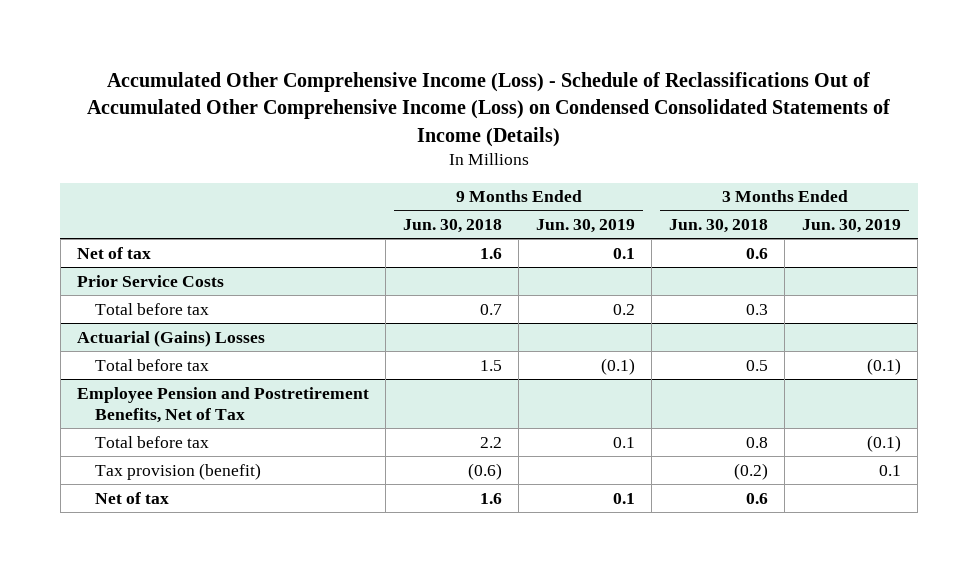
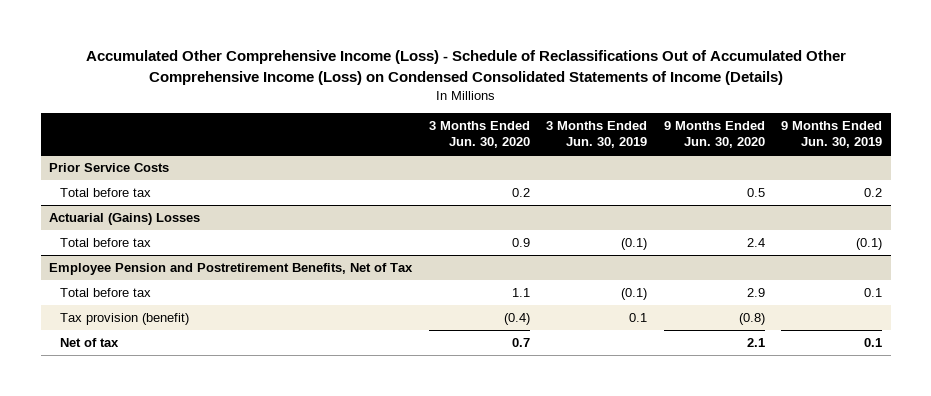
[402,219,502,234] Jun. 30, 2018 -> none
[668,219,768,234] Jun. 30, 2018 -> none
none -> [428,120,530,149] 3 Months Ended Jun. 30, 2020
none -> [663,120,765,149] 9 Months Ended Jun. 30, 2020
[76,246,151,259] Net of tax -> none

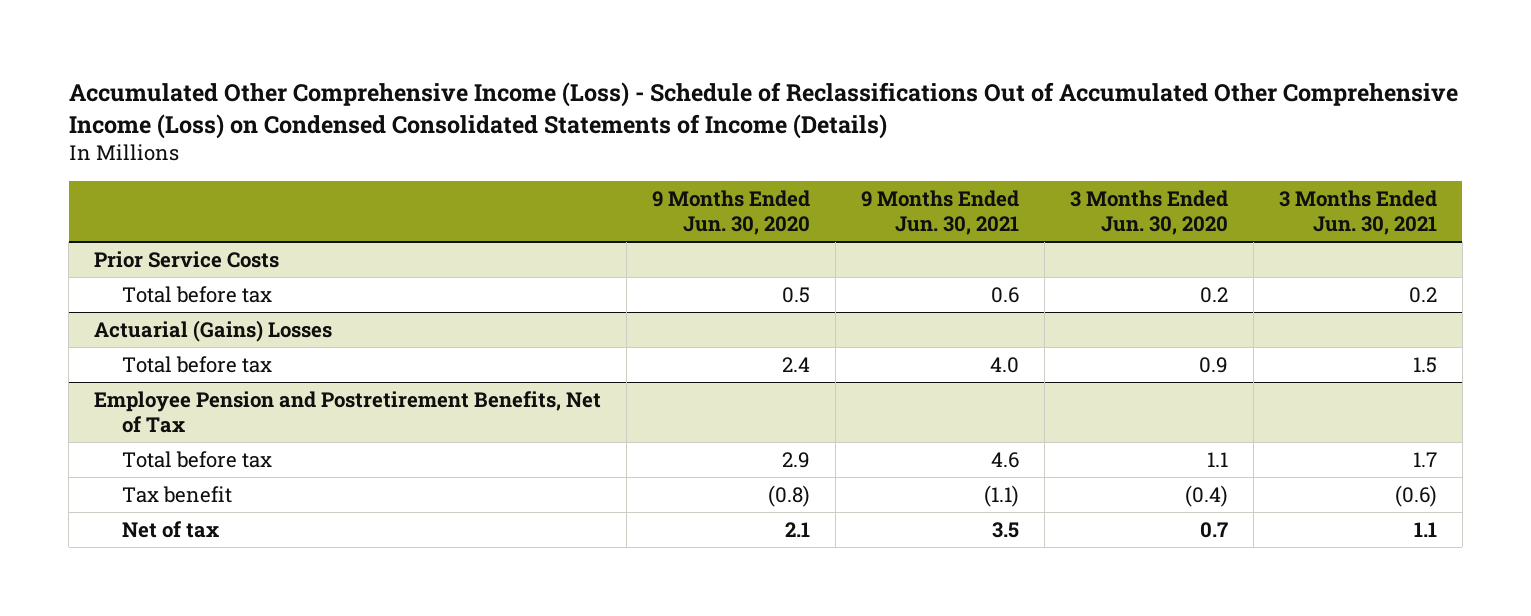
[546,120,648,149] 3 Months Ended Jun. 30, 2019 -> none
[781,120,883,149] 9 Months Ended Jun. 30, 2019 -> none
none -> [861,189,1020,236] 9 Months Ended Jun. 30, 2021
none -> [1278,189,1437,236] 3 Months Ended Jun. 30, 2021
[60,312,190,325] Tax provision (benefit) -> [121,486,232,504] Tax benefit

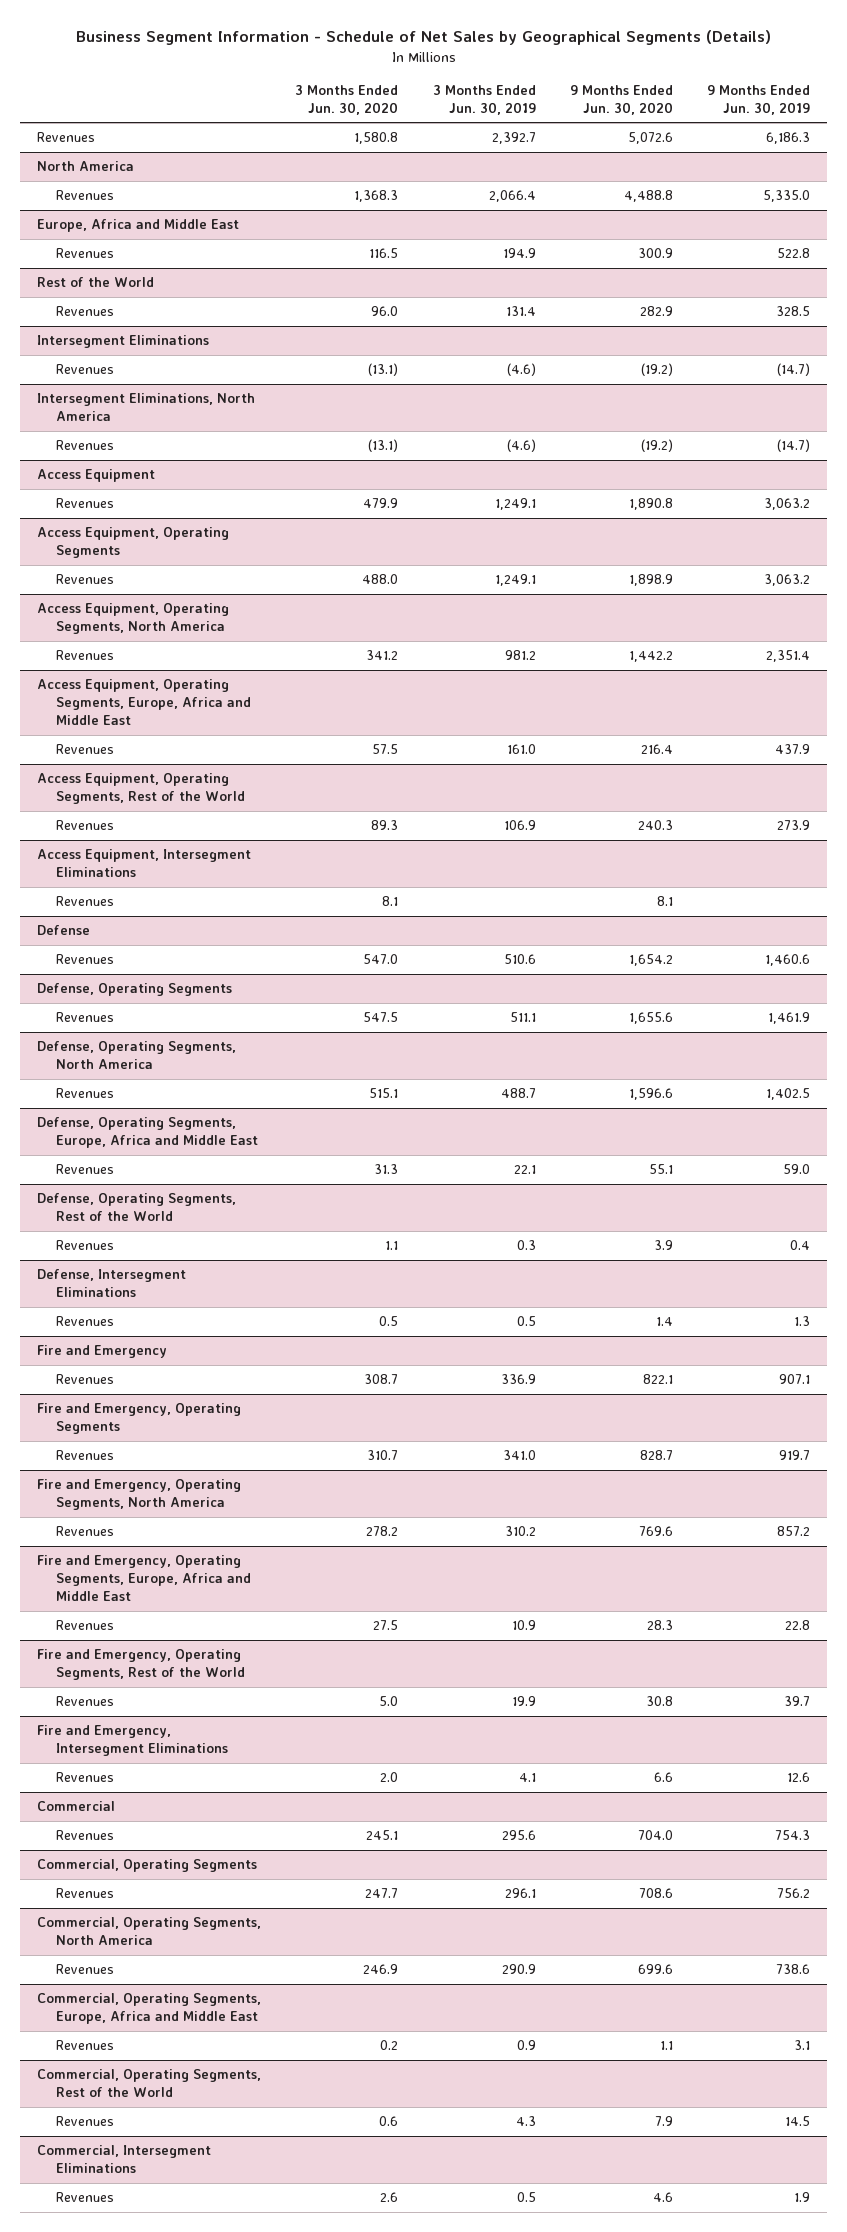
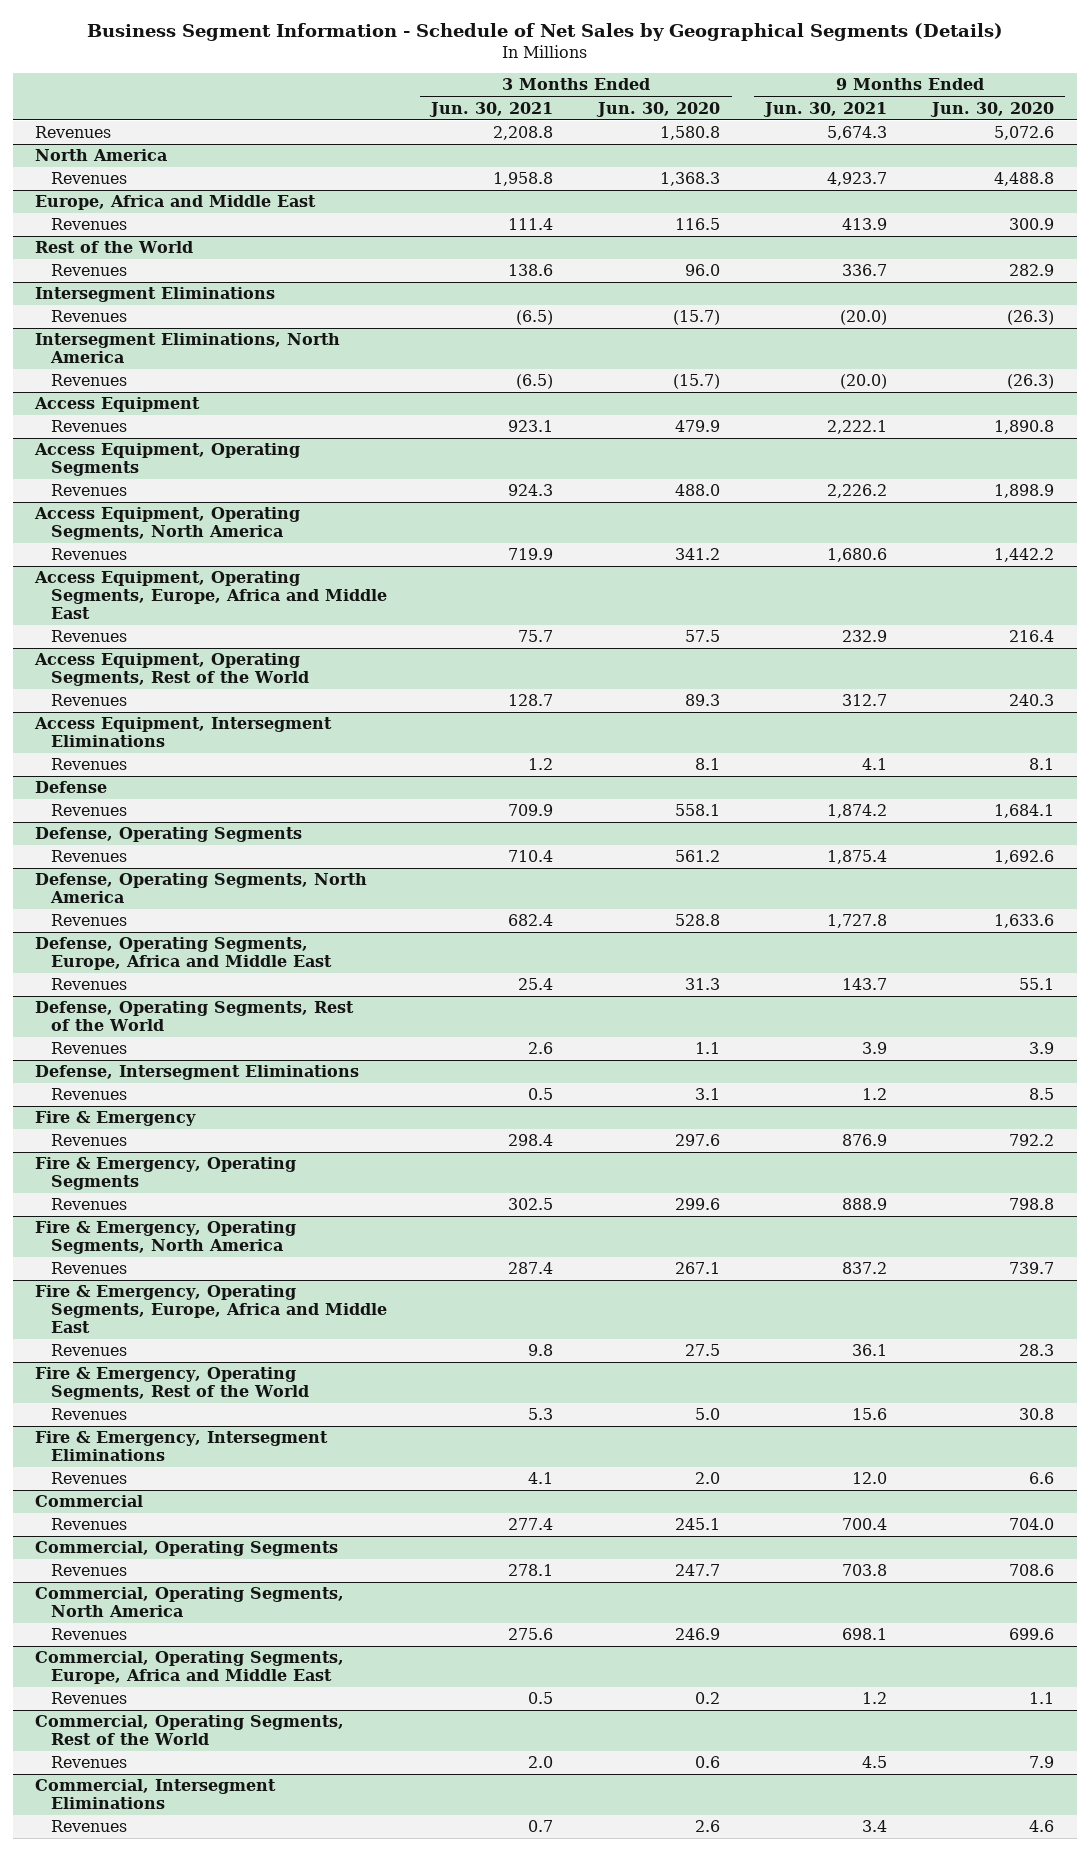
[432,84,536,115] 3 Months Ended Jun. 30, 2019 -> none
[706,84,810,115] 9 Months Ended Jun. 30, 2019 -> none
none -> [429,101,554,117] Jun. 30, 2021
none -> [763,101,888,117] Jun. 30, 2021
[368,363,399,377] (13.1) -> [673,310,721,326] (15.7)
[640,363,673,377] (19.2) -> [1007,310,1055,326] (26.3)
[368,439,399,453] (13.1) -> [673,374,721,390] (15.7)
[640,439,673,453] (19.2) -> [1007,374,1055,390] (26.3)
[363,954,399,965] 547.0 -> [675,804,721,817] 558.1
[628,954,673,967] 1,654.2 -> [994,804,1055,819] 1,684.1
[363,1012,399,1023] 547.5 -> [675,850,721,863] 561.2
[628,1012,673,1025] 1,655.6 -> [994,850,1055,865] 1,692.6
[369,1088,399,1099] 515.1 -> [675,914,721,927] 528.8
[628,1088,673,1101] 1,596.6 -> [994,914,1055,929] 1,633.6
[379,1316,399,1327] 0.5 -> [695,1088,721,1101] 3.1
[655,1317,673,1327] 1.4 -> [1029,1088,1055,1101] 8.5
[37,1345,168,1359] Fire and Emergency -> [34,1111,196,1127] Fire & Emergency
[364,1374,399,1385] 308.7 -> [675,1134,721,1147] 297.6
[642,1374,673,1385] 822.1 -> [1009,1134,1055,1147] 792.2
[37,1403,242,1435] Fire and Emergency, Operating Segments -> [34,1157,296,1191] Fire & Emergency, Operating Segments
[367,1450,399,1461] 310.7 -> [675,1198,721,1211] 299.6
[639,1450,673,1461] 828.7 -> [1009,1198,1055,1211] 798.8
[37,1479,242,1511] Fire and Emergency, Operating Segments, North America -> [34,1221,296,1255] Fire & Emergency, Operating Segments, North America
[366,1526,399,1537] 278.2 -> [675,1262,721,1275] 267.1
[638,1526,673,1537] 769.6 -> [1009,1262,1055,1275] 739.7
[37,1555,252,1602] Fire and Emergency, Operating Segments, Europe, Africa and Middle East -> [34,1285,387,1334] Fire & Emergency, Operating Segments, Europe, Africa and Middle East
[37,1649,246,1681] Fire and Emergency, Operating Segments, Rest of the World -> [34,1367,309,1401] Fire & Emergency, Operating Segments, Rest of the World
[37,1725,229,1757] Fire and Emergency, Intersegment Eliminations -> [34,1431,328,1462] Fire & Emergency, Intersegment Eliminations

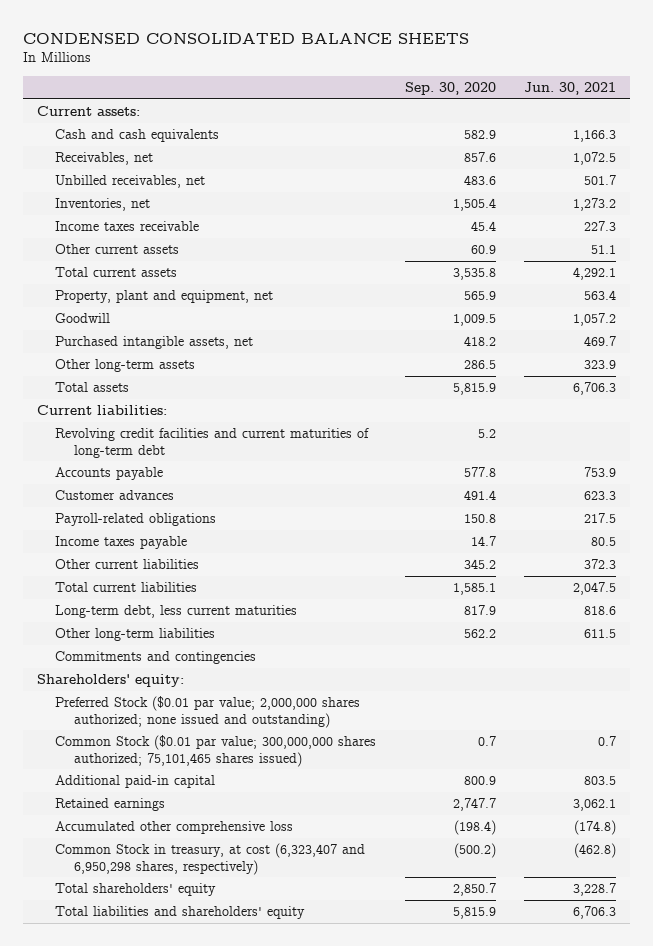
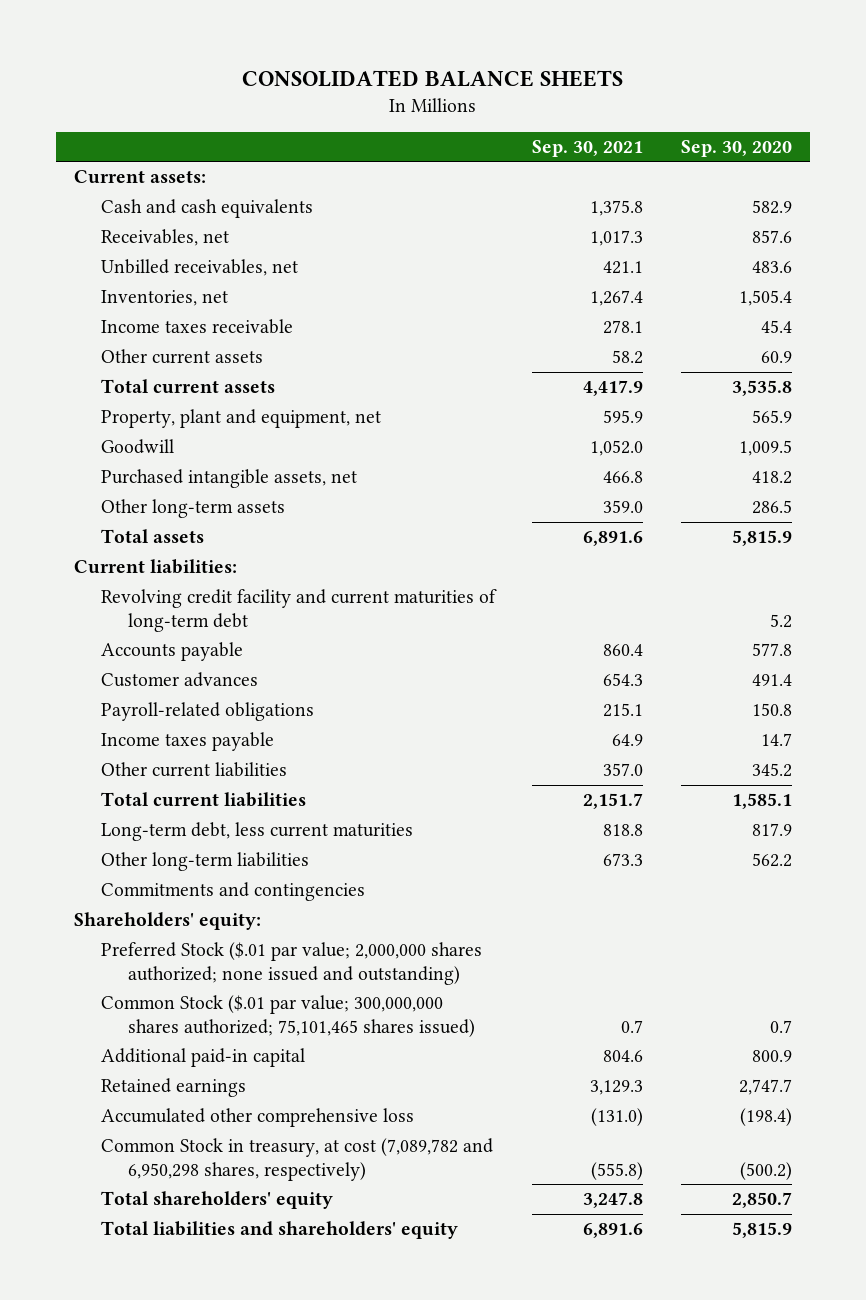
[23,32,470,44] CONDENSED CONSOLIDATED BALANCE SHEETS -> [241,69,623,87] CONSOLIDATED BALANCE SHEETS
[523,81,616,95] Jun. 30, 2021 -> none
none -> [532,139,644,157] Sep. 30, 2021
[55,428,370,458] Revolving credit facilities and current maturities of long-term debt -> [101,589,498,632] Revolving credit facility and current maturities of long-term debt
[55,696,361,728] Preferred Stock ($0.01 par value; 2,000,000 shares authorized; none issued and outstanding) -> [101,942,483,985] Preferred Stock ($.01 par value; 2,000,000 shares authorized; none issued and outstanding)
[55,735,377,767] Common Stock ($0.01 par value; 300,000,000 shares authorized; 75,101,465 shares issued) -> [101,995,476,1037] Common Stock ($.01 par value; 300,000,000 shares authorized; 75,101,465 shares issued)
[55,843,366,875] Common Stock in treasury, at cost (6,323,407 and 6,950,298 shares, respectively) -> [101,1138,494,1181] Common Stock in treasury, at cost (7,089,782 and 6,950,298 shares, respectively)

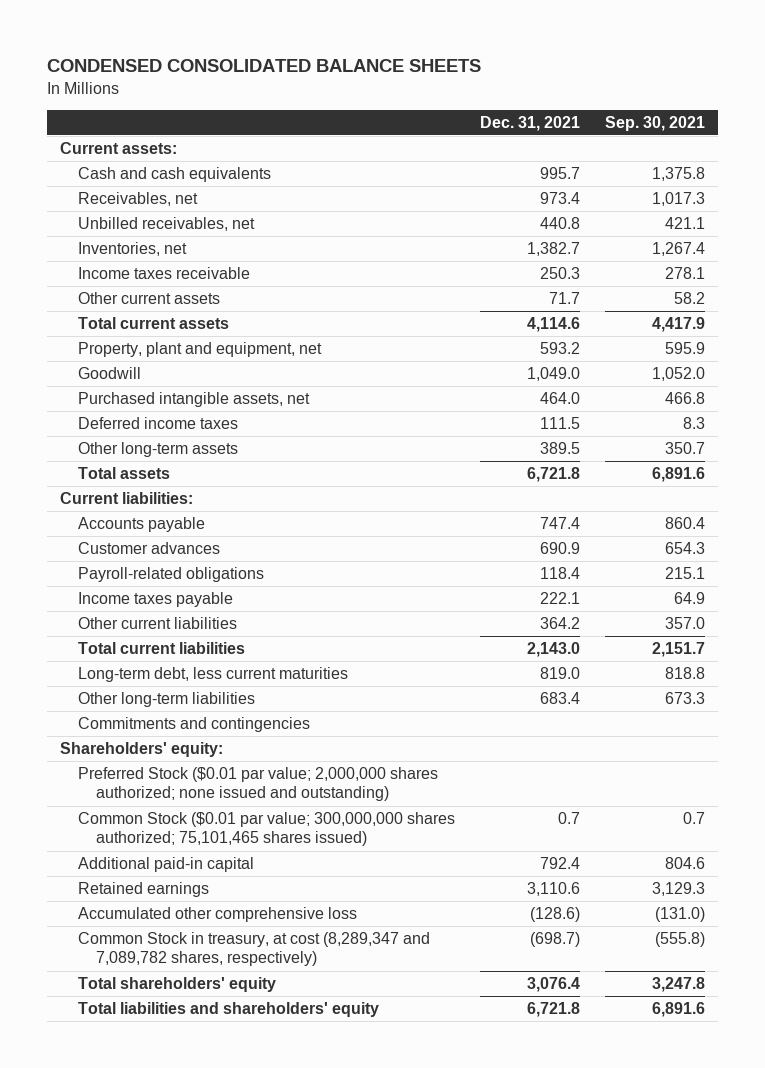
[241,69,623,87] CONSOLIDATED BALANCE SHEETS -> [47,59,482,73] CONDENSED CONSOLIDATED BALANCE SHEETS
[680,139,792,157] Sep. 30, 2020 -> none
none -> [480,115,581,131] Dec. 31, 2021
none -> [77,417,238,430] Deferred income taxes
[603,500,644,514] 359.0 -> [665,442,706,455] 350.7
[101,589,498,632] Revolving credit facility and current maturities of long-term debt -> none
[101,942,483,985] Preferred Stock ($.01 par value; 2,000,000 shares authorized; none issued and outstanding) -> [77,767,438,802] Preferred Stock ($0.01 par value; 2,000,000 shares authorized; none issued and outstanding)
[101,995,476,1037] Common Stock ($.01 par value; 300,000,000 shares authorized; 75,101,465 shares issued) -> [77,812,455,847] Common Stock ($0.01 par value; 300,000,000 shares authorized; 75,101,465 shares issued)
[101,1138,494,1181] Common Stock in treasury, at cost (7,089,782 and 6,950,298 shares, respectively) -> [77,932,430,967] Common Stock in treasury, at cost (8,289,347 and 7,089,782 shares, respectively)

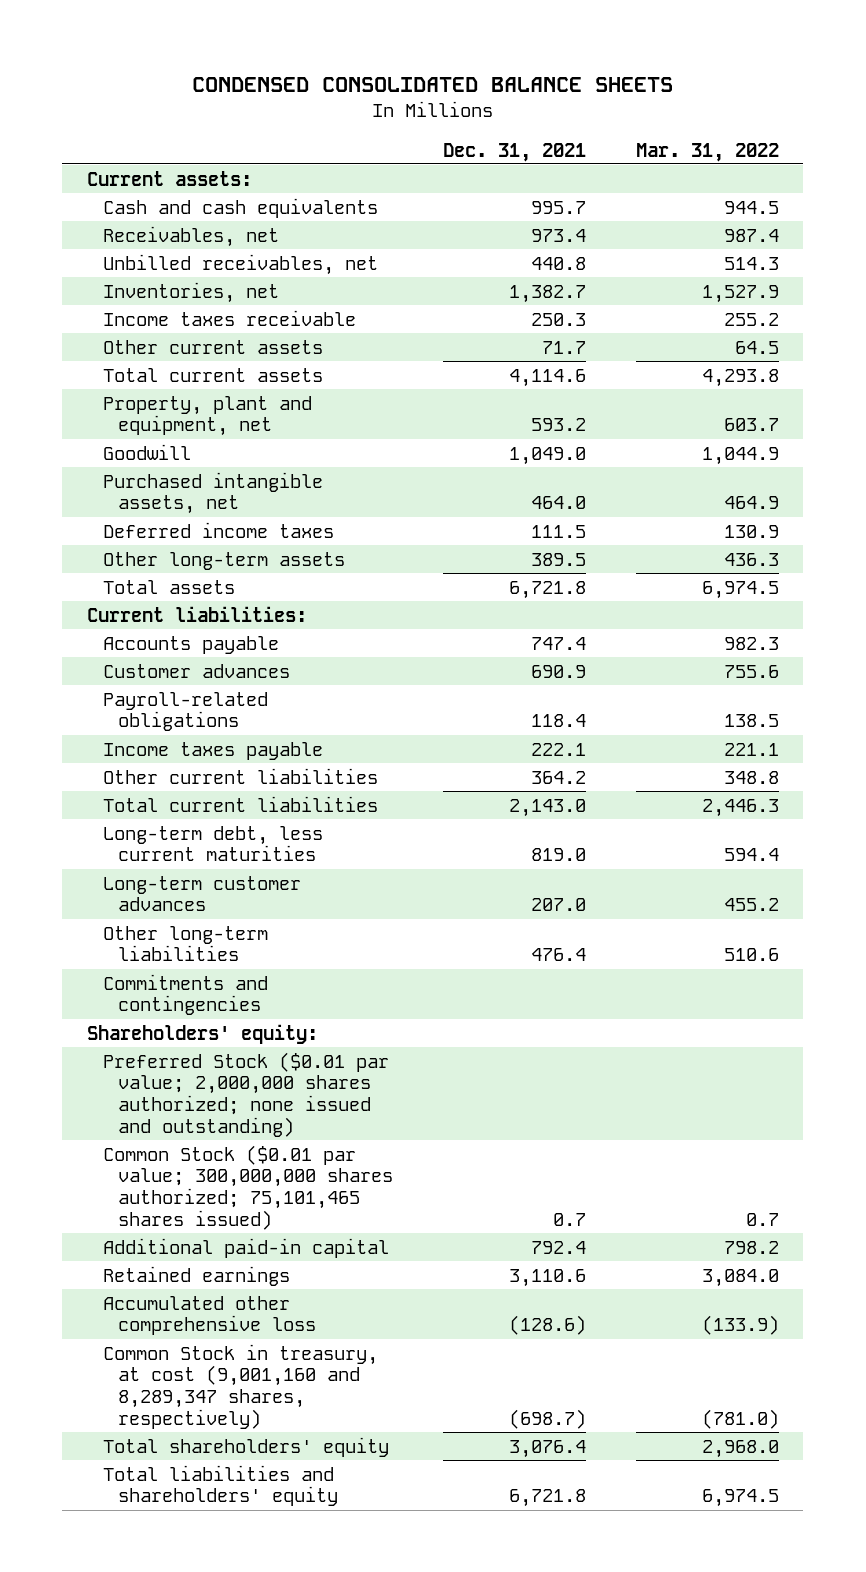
[605,115,706,131] Sep. 30, 2021 -> none
none -> [635,142,779,162] Mar. 31, 2022
none -> [102,875,301,912] Long-term customer advances
[540,692,581,705] 683.4 -> [530,948,586,962] 476.4
[77,932,430,967] Common Stock in treasury, at cost (8,289,347 and 7,089,782 shares, respectively) -> [102,1343,378,1429] Common Stock in treasury, at cost (9,001,160 and 8,289,347 shares, respectively)

